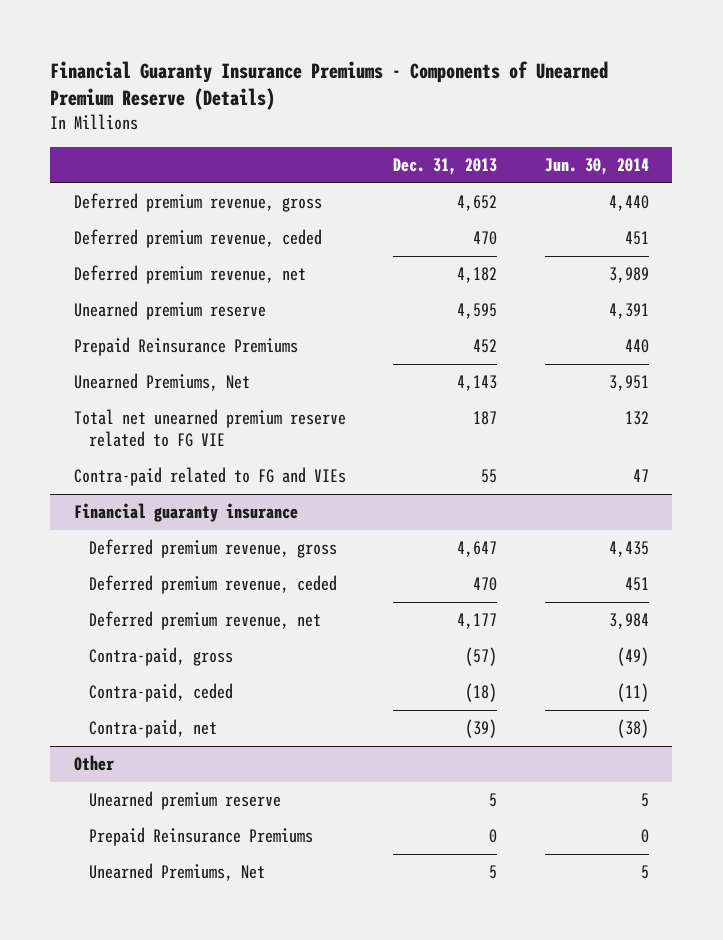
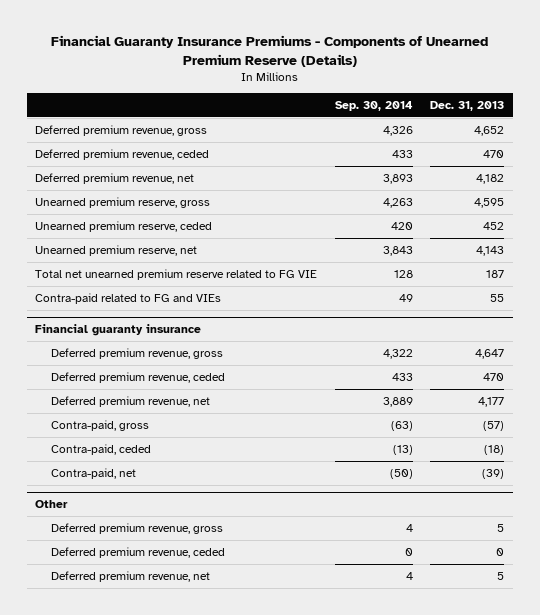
[544,158,649,176] Jun. 30, 2014 -> none
none -> [334,101,413,112] Sep. 30, 2014
[73,301,266,321] Unearned premium reserve -> [35,197,211,209] Unearned premium reserve, gross
[73,337,298,357] Prepaid Reinsurance Premiums -> [35,221,213,233] Unearned premium reserve, ceded
[73,373,250,392] Unearned Premiums, Net -> [35,245,198,257] Unearned premium reserve, net
[88,791,281,811] Unearned premium reserve -> none
[88,827,313,847] Prepaid Reinsurance Premiums -> none
[88,863,265,882] Unearned Premiums, Net -> none
none -> [51,523,224,535] Deferred premium revenue, gross
none -> [51,547,226,559] Deferred premium revenue, ceded
none -> [51,571,211,583] Deferred premium revenue, net

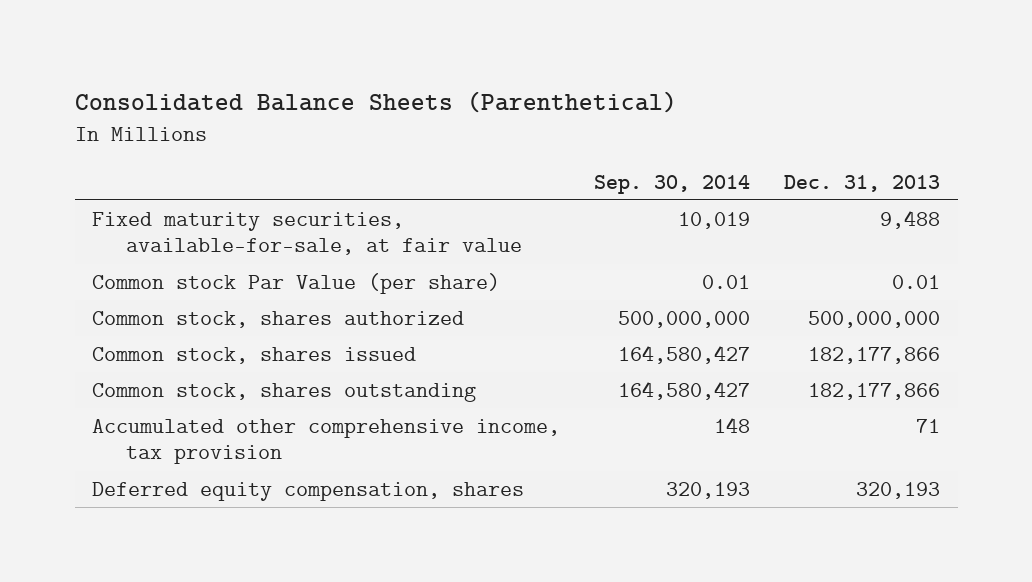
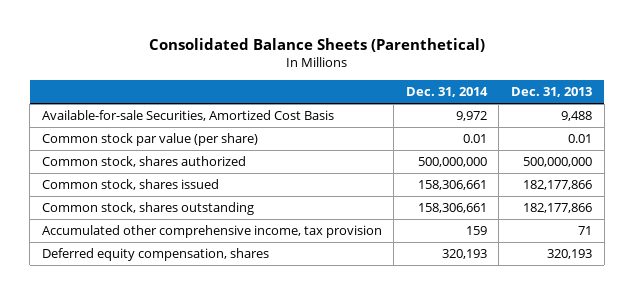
[594,174,751,194] Sep. 30, 2014 -> none
none -> [405,87,488,98] Dec. 31, 2014
[91,211,522,256] Fixed maturity securities, available-for-sale, at fair value -> [41,110,334,122] Available-for-sale Securities, Amortized Cost Basis
[91,272,500,294] Common stock Par Value (per share) -> [41,133,258,147] Common stock par value (per share)

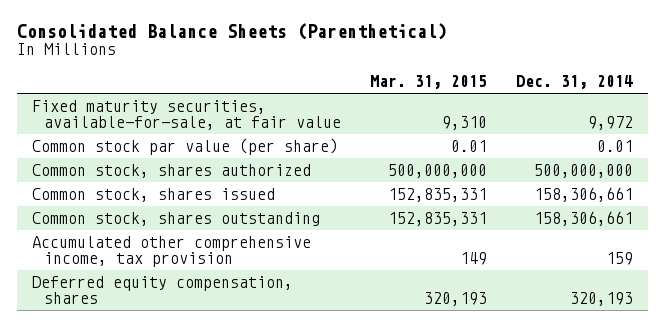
[511,87,593,98] Dec. 31, 2013 -> none
none -> [370,74,488,89] Mar. 31, 2015
[41,110,334,122] Available-for-sale Securities, Amortized Cost Basis -> [31,100,341,131] Fixed maturity securities, available-for-sale, at fair value

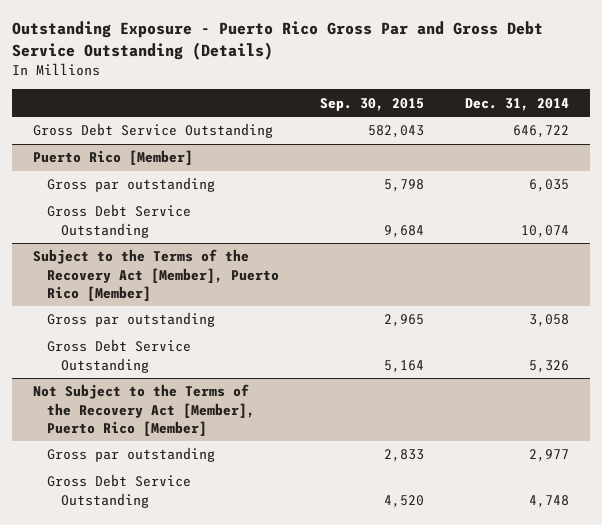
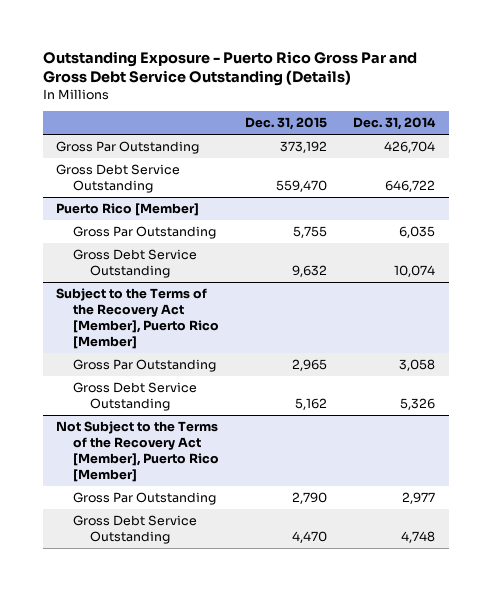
[320,97,425,111] Sep. 30, 2015 -> none
none -> [245,117,328,131] Dec. 31, 2015
none -> [56,141,200,155] Gross Par Outstanding
[46,177,215,193] Gross par outstanding -> [73,226,217,240] Gross Par Outstanding
[46,312,215,328] Gross par outstanding -> [73,359,217,373] Gross Par Outstanding
[46,447,215,463] Gross par outstanding -> [73,492,217,506] Gross Par Outstanding

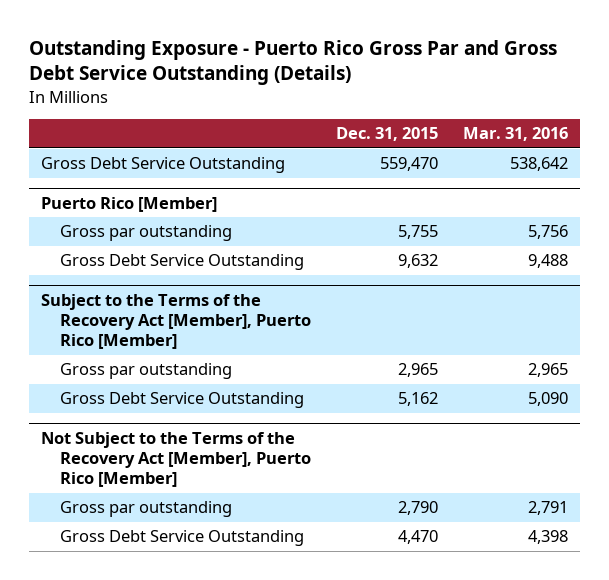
[353,117,437,131] Dec. 31, 2014 -> none
none -> [462,127,568,142] Mar. 31, 2016
[56,141,200,155] Gross Par Outstanding -> none
[73,226,217,240] Gross Par Outstanding -> [59,225,232,242] Gross par outstanding
[73,359,217,373] Gross Par Outstanding -> [59,363,232,380] Gross par outstanding
[73,492,217,506] Gross Par Outstanding -> [59,501,232,518] Gross par outstanding

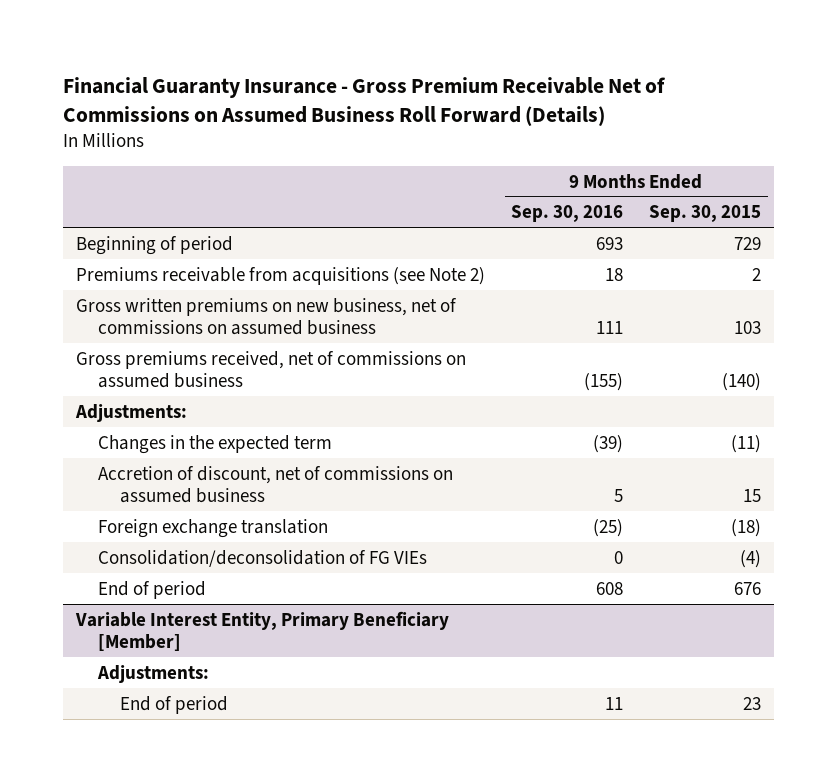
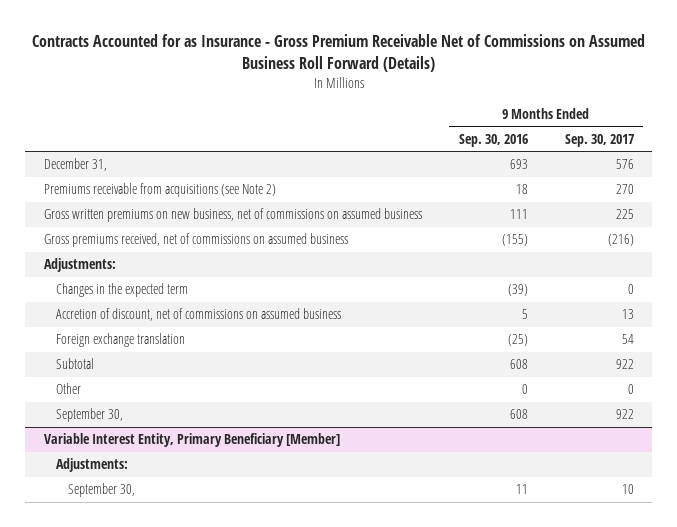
[63,76,666,126] Financial Guaranty Insurance - Gross Premium Receivable Net of Commissions on Assumed Business Roll Forward (Details) -> [31,34,645,72] Contracts Accounted for as Insurance - Gross Premium Receivable Net of Commissions on Assumed Business Roll Forward (Details)
[649,205,762,223] Sep. 30, 2015 -> none
none -> [564,134,634,148] Sep. 30, 2017
[76,235,234,255] Beginning of period -> [43,158,107,172] December 31,
[98,549,428,567] Consolidation/deconsolidation of FG VIEs -> none
none -> [55,358,94,370] Subtotal
none -> [55,383,81,395] Other
[98,580,207,599] End of period -> [55,408,123,423] September 30,
[119,695,228,714] End of period -> [68,483,136,498] September 30,

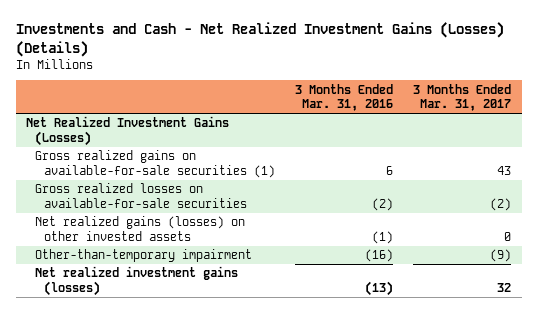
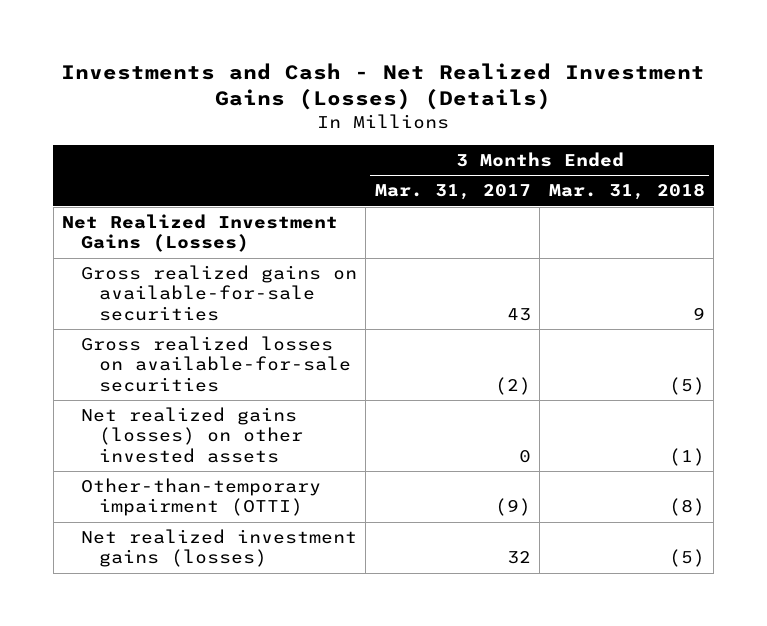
[295,83,394,112] 3 Months Ended Mar. 31, 2016 -> none
none -> [548,183,705,201] Mar. 31, 2018
[35,150,275,178] Gross realized gains on available-for-sale securities (1) -> [80,265,357,321] Gross realized gains on available-for-sale securities
[35,249,253,263] Other-than-temporary impairment -> [80,478,321,517] Other-than-temporary impairment (OTTI)

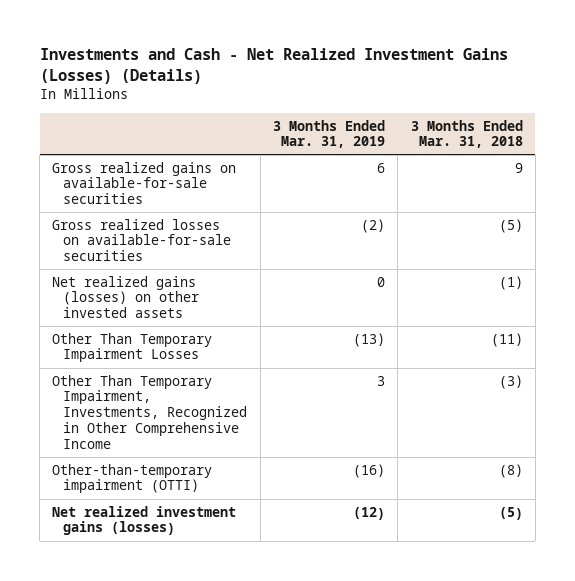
[374,184,531,201] Mar. 31, 2017 -> none
none -> [272,119,385,149] 3 Months Ended Mar. 31, 2019
[62,214,339,253] Net Realized Investment Gains (Losses) -> none
none -> [52,332,213,363] Other Than Temporary Impairment Losses
none -> [52,374,248,449] Other Than Temporary Impairment, Investments, Recognized in Other Comprehensive Income

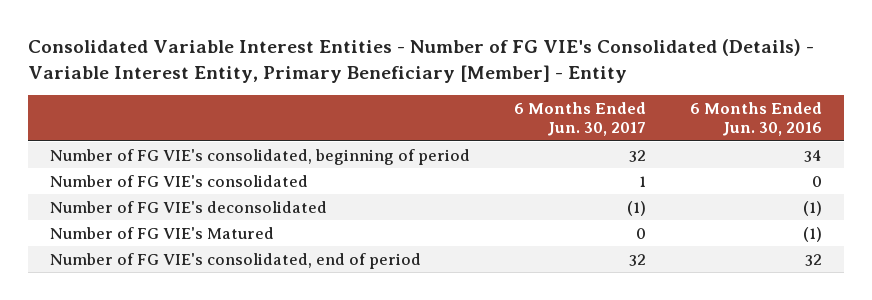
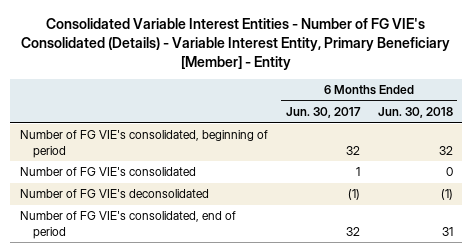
[690,101,823,137] 6 Months Ended Jun. 30, 2016 -> none
none -> [377,107,453,119] Jun. 30, 2018
[49,226,274,239] Number of FG VIE's Matured -> none

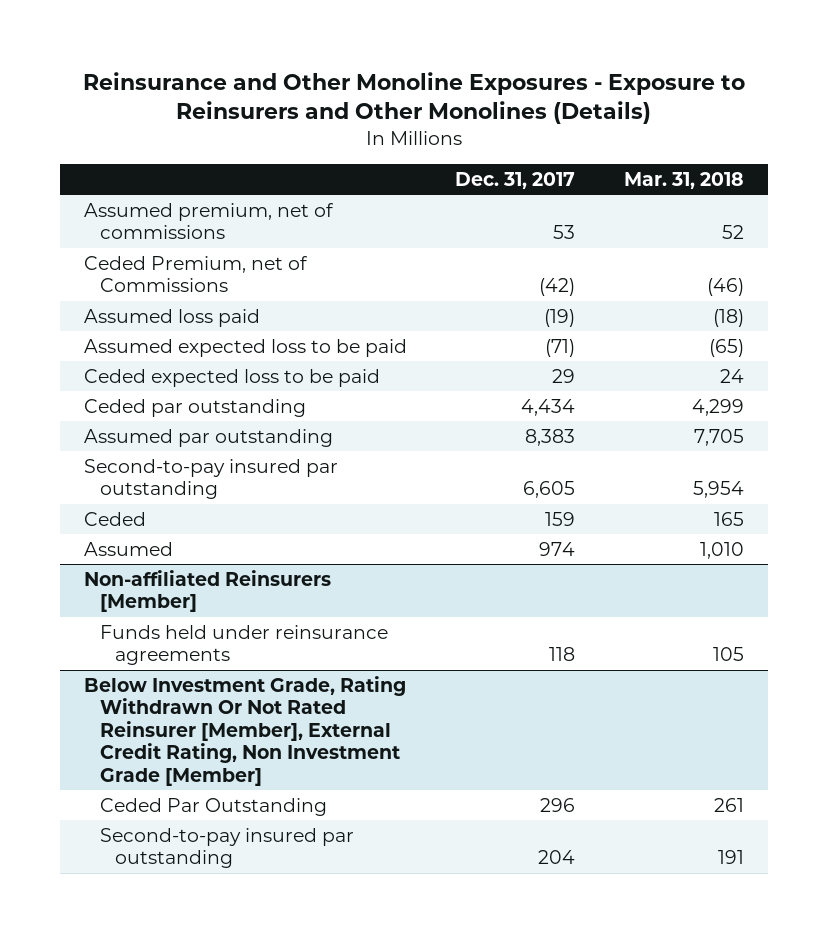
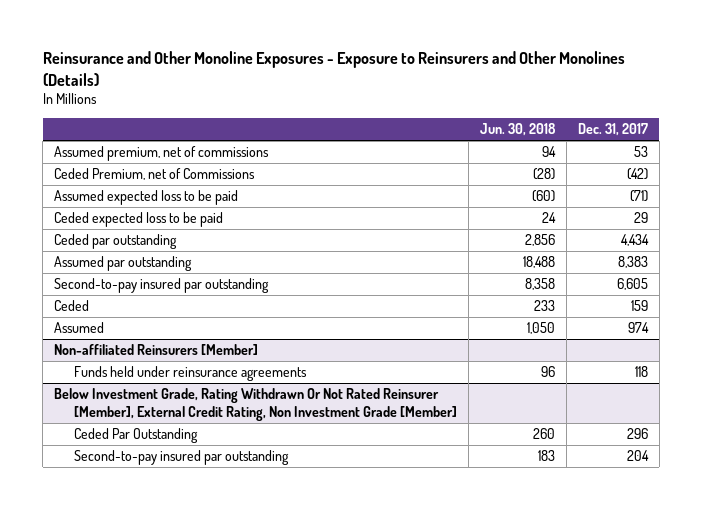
[623,171,744,189] Mar. 31, 2018 -> none
none -> [479,123,556,137] Jun. 30, 2018
[84,308,261,327] Assumed loss paid -> none

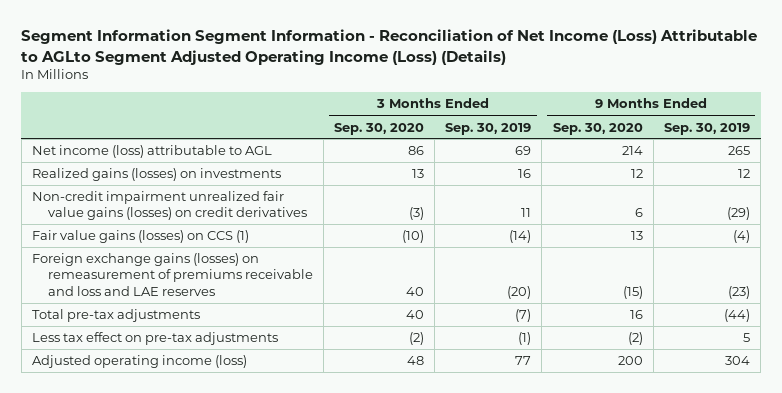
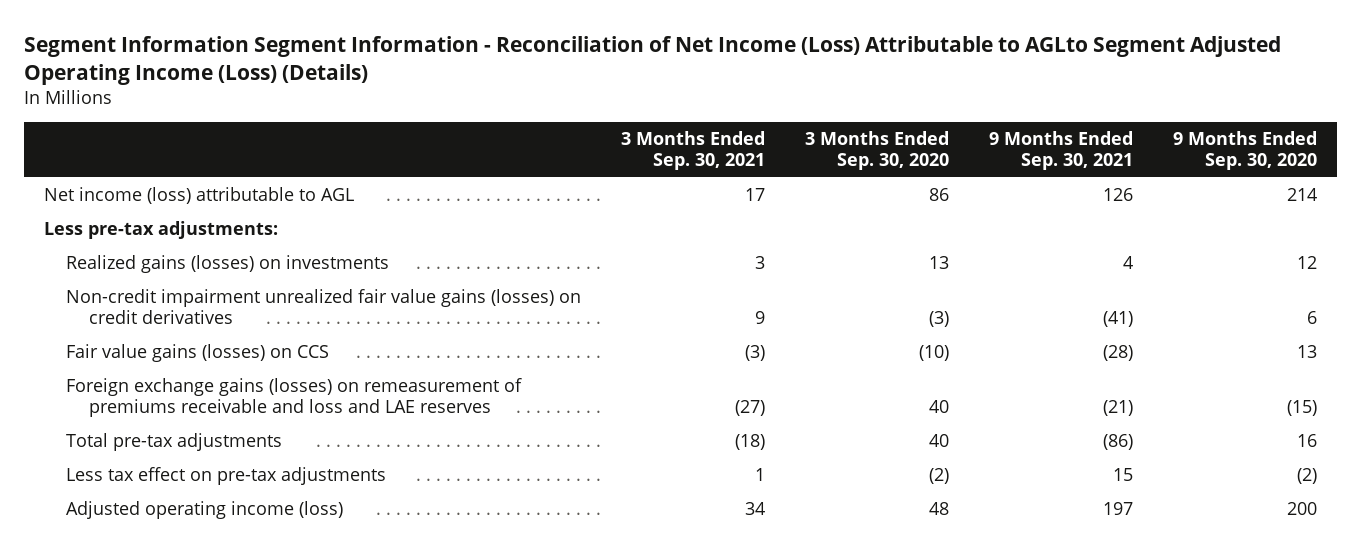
[445,122,532,135] Sep. 30, 2019 -> none
[663,122,750,135] Sep. 30, 2019 -> none
none -> [621,131,766,171] 3 Months Ended Sep. 30, 2021
none -> [989,131,1134,171] 9 Months Ended Sep. 30, 2021
none -> [44,221,279,240] Less pre-tax adjustments:
[31,230,249,244] Fair value gains (losses) on CCS (1) -> [66,344,330,363] Fair value gains (losses) on CCS

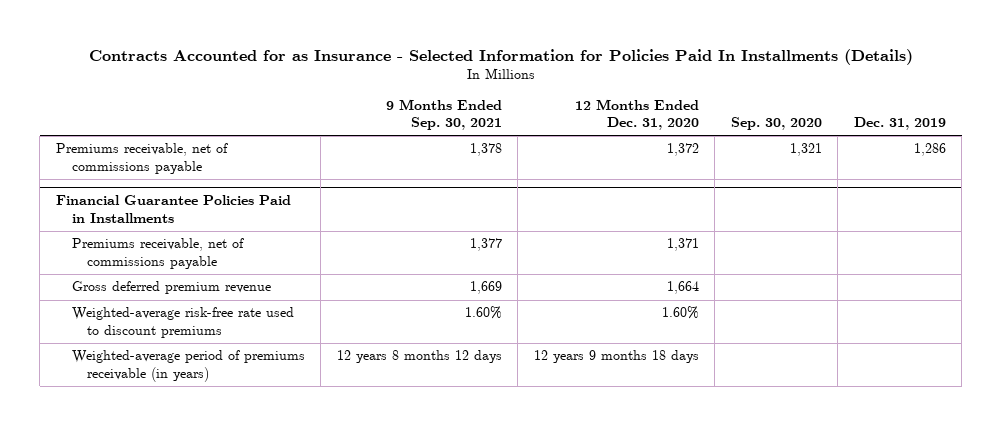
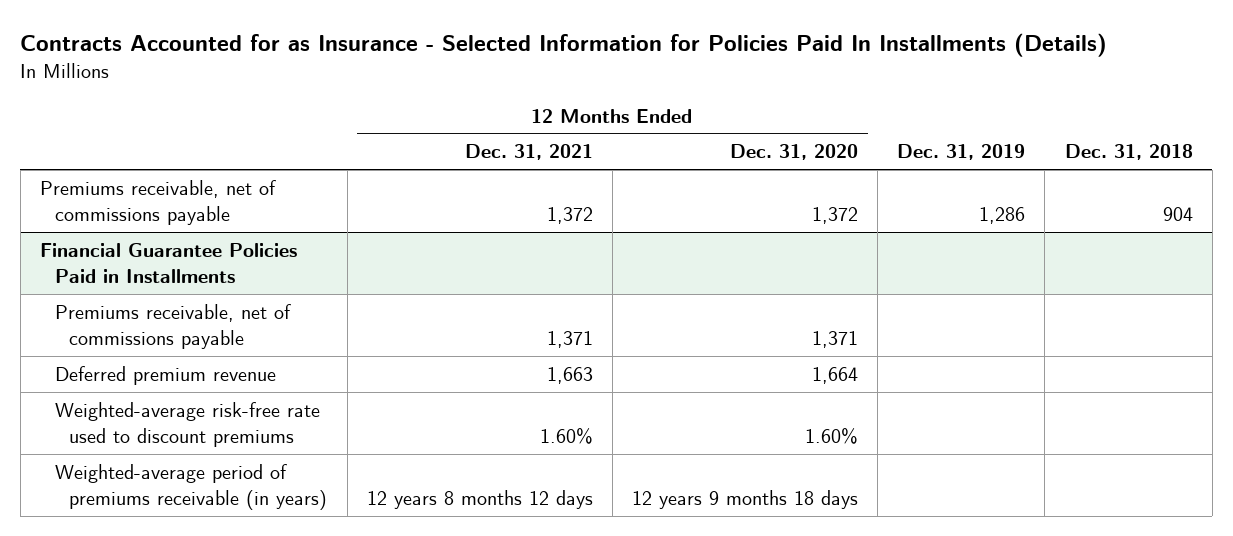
[385,98,502,131] 9 Months Ended Sep. 30, 2021 -> none
[730,117,822,131] Sep. 30, 2020 -> none
none -> [464,144,593,161] Dec. 31, 2021
none -> [1064,144,1193,161] Dec. 31, 2018
[71,281,271,295] Gross deferred premium revenue -> [54,365,276,385] Deferred premium revenue

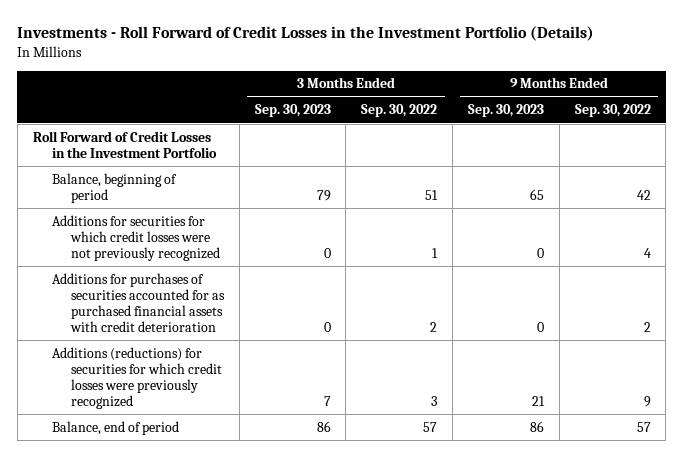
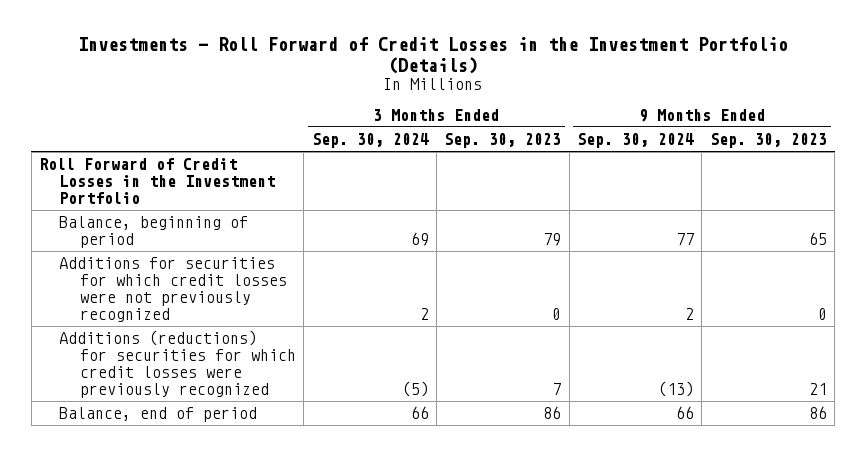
[361,104,438,118] Sep. 30, 2022 -> none
[574,104,651,118] Sep. 30, 2022 -> none
none -> [311,133,429,149] Sep. 30, 2024
none -> [577,133,695,149] Sep. 30, 2024
[51,272,225,333] Additions for purchases of securities accounted for as purchased financial assets with credit deterioration -> none

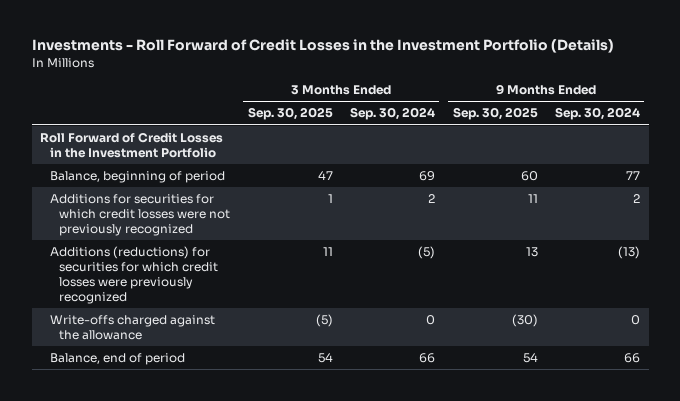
[444,133,562,149] Sep. 30, 2023 -> none
[709,133,827,149] Sep. 30, 2023 -> none
none -> [247,107,333,121] Sep. 30, 2025
none -> [452,107,538,121] Sep. 30, 2025
none -> [49,314,215,340] Write-offs charged against the allowance

